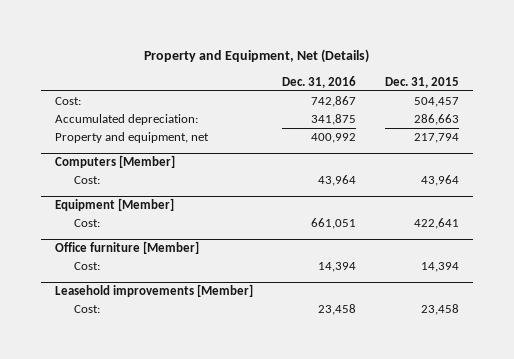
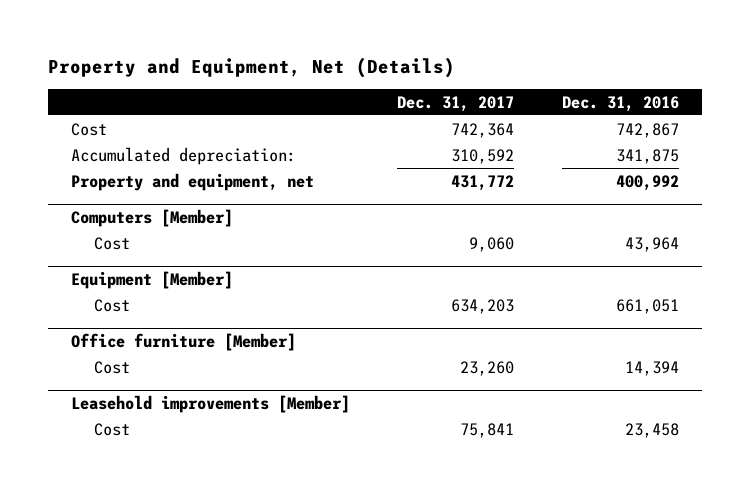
[384,76,459,88] Dec. 31, 2015 -> none
none -> [397,95,515,112] Dec. 31, 2017
[55,96,82,105] Cost: -> [71,122,108,136] Cost
[73,175,100,184] Cost: -> [94,236,131,250] Cost
[73,218,100,227] Cost: -> [94,298,131,312] Cost
[73,261,100,270] Cost: -> [94,360,131,374] Cost
[73,304,100,313] Cost: -> [94,422,131,436] Cost

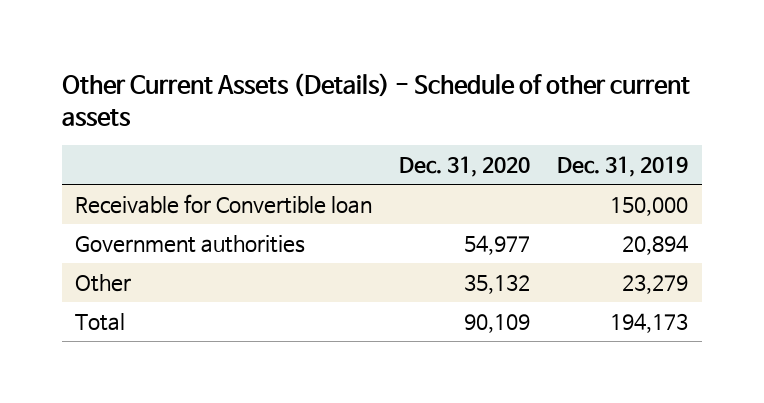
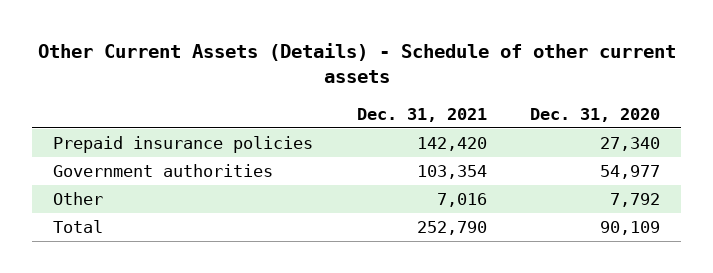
[557,156,689,178] Dec. 31, 2019 -> none
none -> [356,107,487,122] Dec. 31, 2021
[75,193,373,214] Receivable for Convertible loan -> none
none -> [53,136,314,154] Prepaid insurance policies
[464,273,531,294] 35,132 -> [609,193,660,208] 7,792

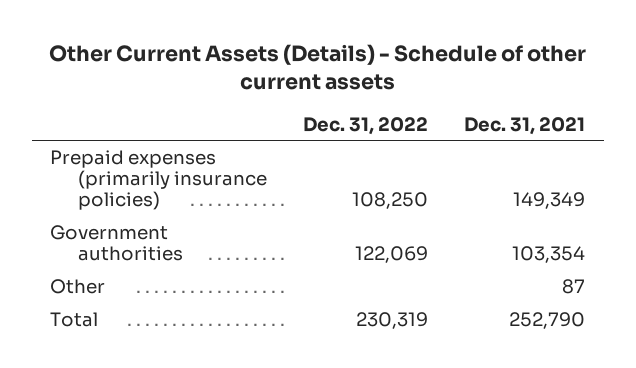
[529,107,660,122] Dec. 31, 2020 -> none
none -> [303,116,429,135] Dec. 31, 2022
[53,136,314,154] Prepaid insurance policies -> [50,150,268,211] Prepaid expenses (primarily insurance policies)
[416,137,487,152] 142,420 -> [513,192,586,210] 149,349
[436,193,487,208] 7,016 -> [562,279,586,295] 87

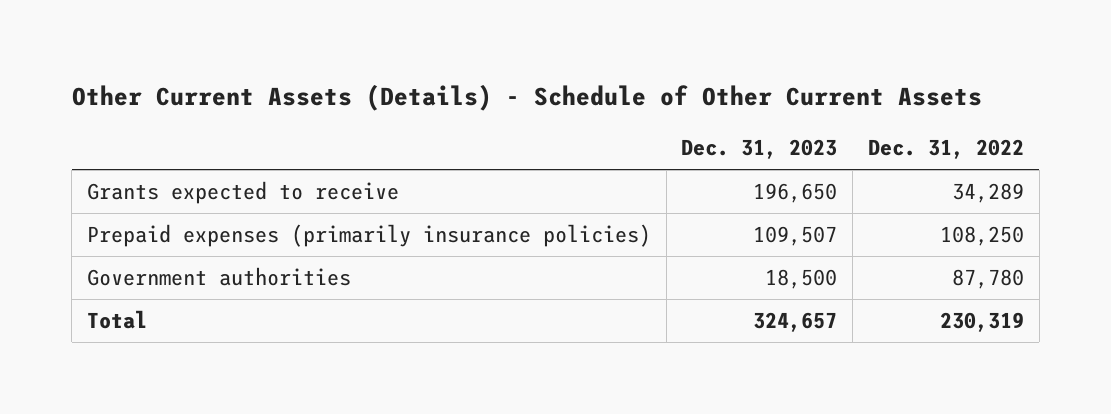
[48,43,586,91] Other Current Assets (Details) - Schedule of other current assets -> [71,84,982,112] Other Current Assets (Details) - Schedule of Other Current Assets
[464,116,586,135] Dec. 31, 2021 -> none
none -> [681,139,838,160] Dec. 31, 2023
none -> [86,180,399,204] Grants expected to receive
[50,279,106,295] Other -> none
[355,246,429,264] 122,069 -> [951,268,1024,289] 87,780

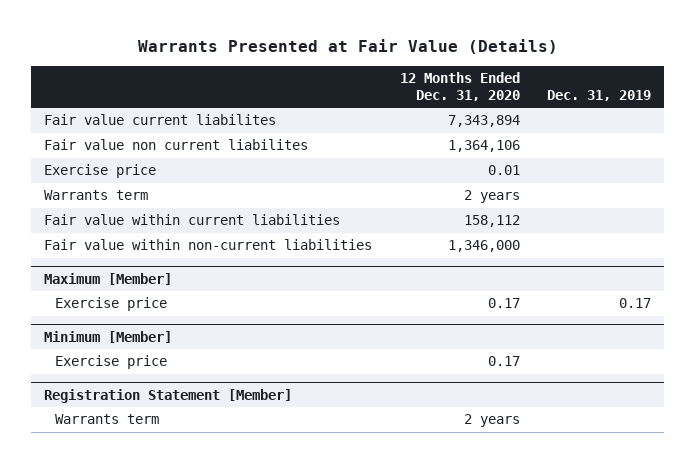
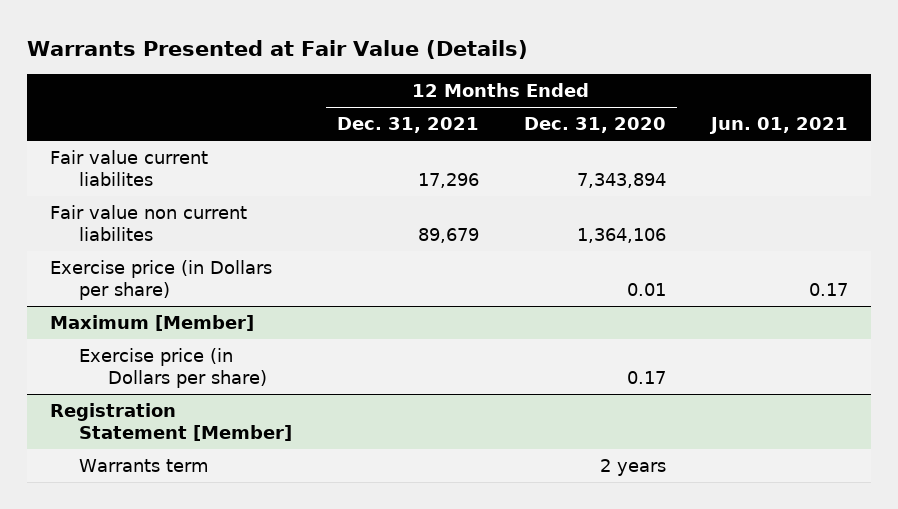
[546,89,651,101] Dec. 31, 2019 -> none
none -> [336,117,479,134] Dec. 31, 2021
none -> [709,117,849,135] Jun. 01, 2021
[44,190,149,201] Warrants term -> none
[44,214,341,226] Fair value within current liabilities -> none
[44,239,373,251] Fair value within non-current liabilities -> none
[44,164,157,179] Exercise price -> [50,260,273,300] Exercise price (in Dollars per share)
[44,330,173,343] Minimum [Member] -> none
[55,355,168,370] Exercise price -> none
[55,297,168,312] Exercise price -> [78,348,267,388] Exercise price (in Dollars per share)

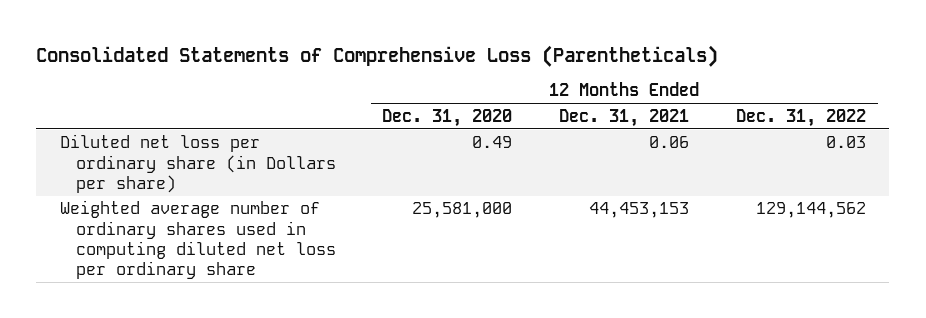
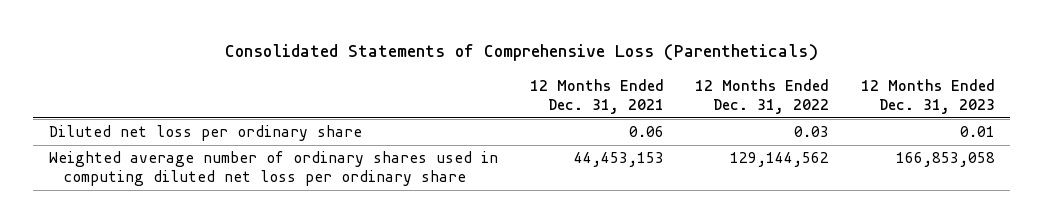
[382,108,513,127] Dec. 31, 2020 -> none
none -> [860,79,995,114] 12 Months Ended Dec. 31, 2023
[59,134,336,193] Diluted net loss per ordinary share (in Dollars per share) -> [49,125,363,142] Diluted net loss per ordinary share

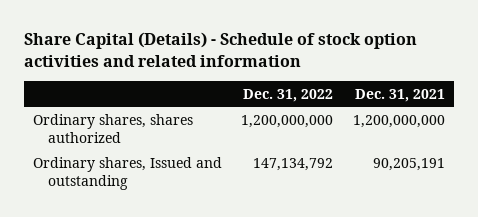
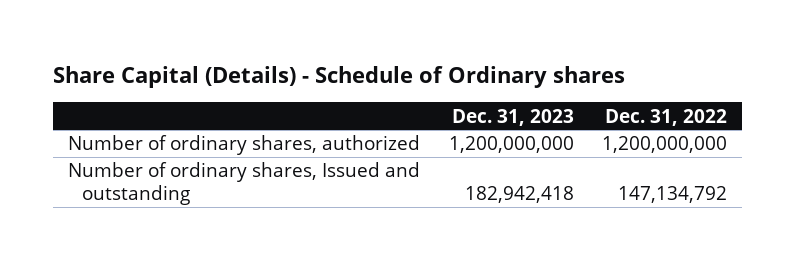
[23,32,417,68] Share Capital (Details) - Schedule of stock option activities and related information -> [53,66,626,89] Share Capital (Details) - Schedule of Ordinary shares
[354,88,445,102] Dec. 31, 2021 -> none
none -> [451,108,574,126] Dec. 31, 2023
[33,113,194,143] Ordinary shares, shares authorized -> [67,135,420,156] Number of ordinary shares, authorized
[33,156,223,190] Ordinary shares, Issued and outstanding -> [67,162,420,205] Number of ordinary shares, Issued and outstanding

